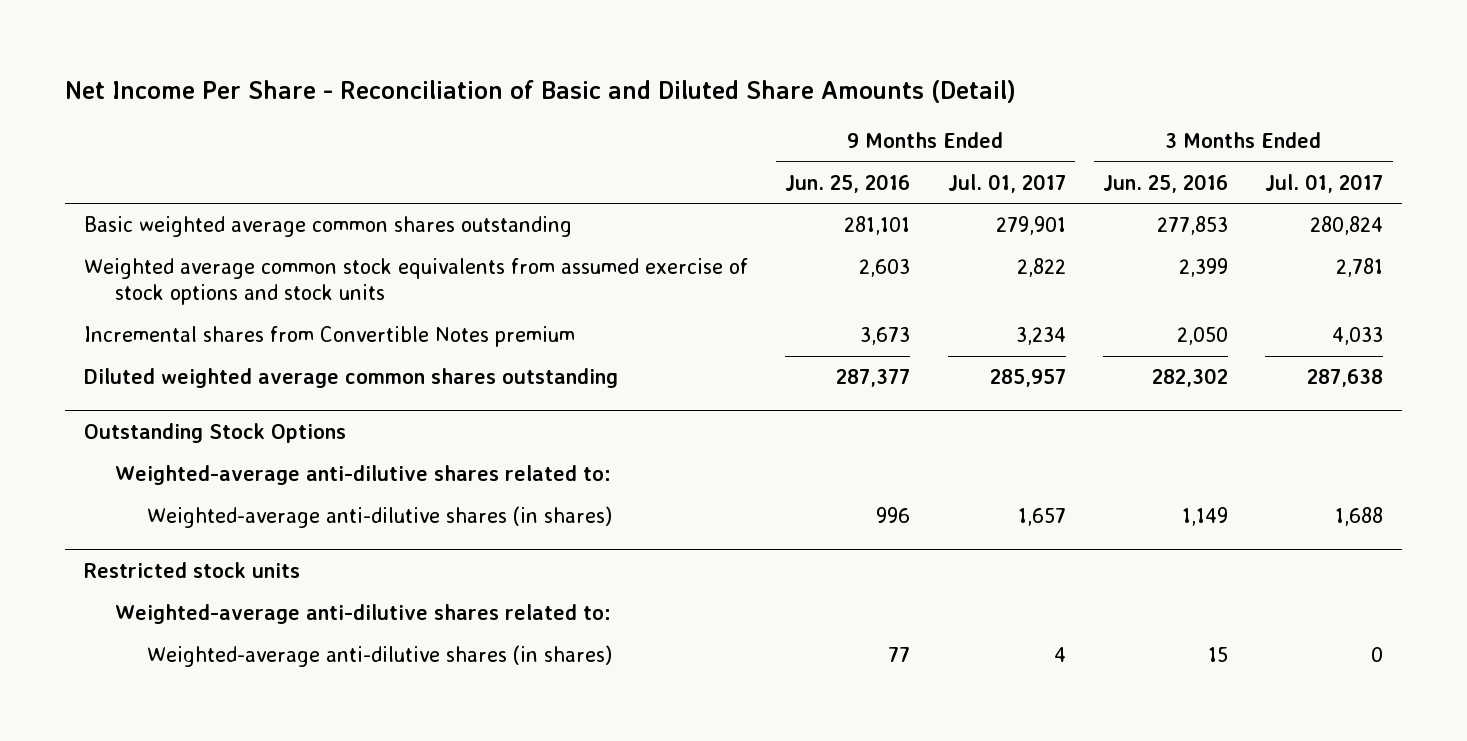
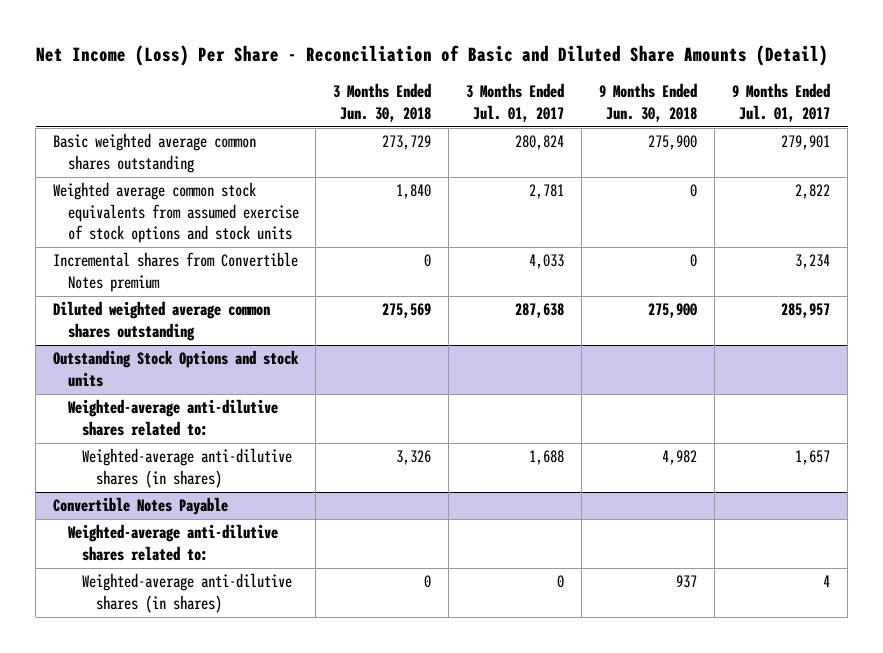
[65,79,1017,103] Net Income Per Share - Reconciliation of Basic and Diluted Share Amounts (Detail) -> [35,45,828,67] Net Income (Loss) Per Share - Reconciliation of Basic and Diluted Share Amounts (Detail)
[785,173,911,193] Jun. 25, 2016 -> none
[1103,173,1229,193] Jun. 25, 2016 -> none
none -> [333,83,432,122] 3 Months Ended Jun. 30, 2018
none -> [599,83,698,122] 9 Months Ended Jun. 30, 2018
[83,423,346,444] Outstanding Stock Options -> [53,350,300,387] Outstanding Stock Options and stock units
[83,562,300,579] Restricted stock units -> none
none -> [53,497,229,516] Convertible Notes Payable

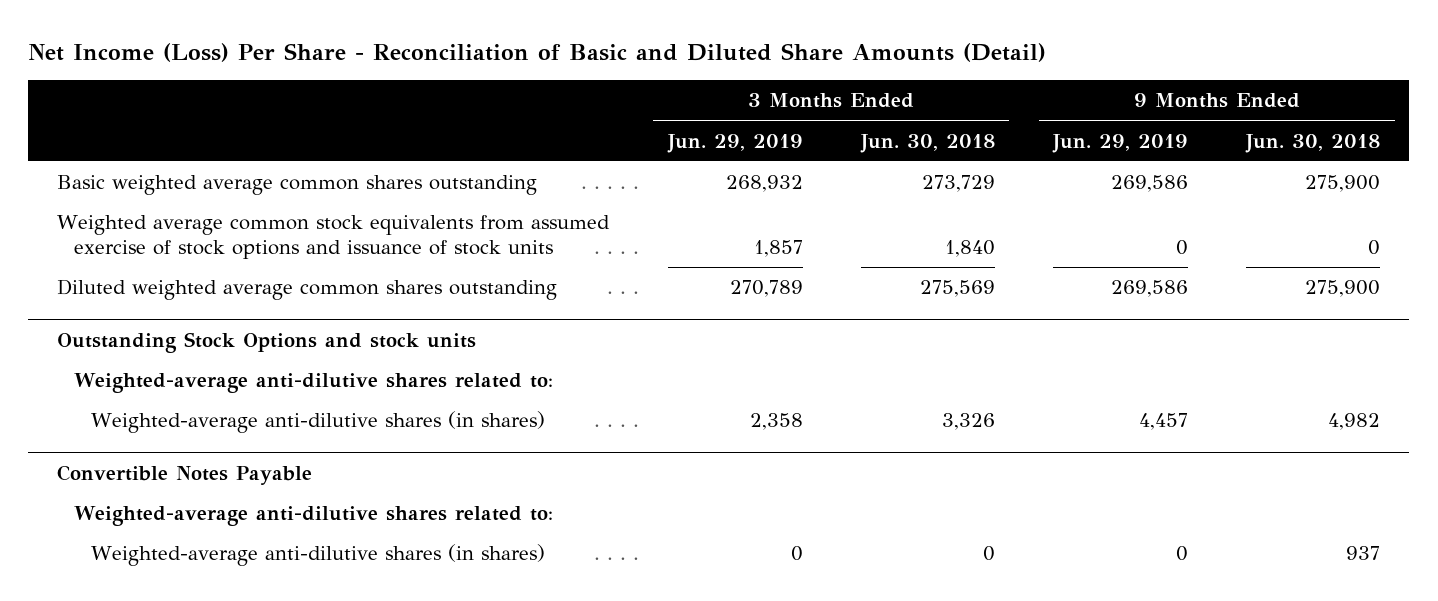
[466,83,565,122] 3 Months Ended Jul. 01, 2017 -> none
[732,83,831,122] 9 Months Ended Jul. 01, 2017 -> none
none -> [666,133,803,153] Jun. 29, 2019
none -> [1052,133,1189,153] Jun. 29, 2019
[53,252,299,292] Incremental shares from Convertible Notes premium -> none
[53,182,299,244] Weighted average common stock equivalents from assumed exercise of stock options and stock units -> [57,215,611,260] Weighted average common stock equivalents from assumed exercise of stock options and issuance of stock units

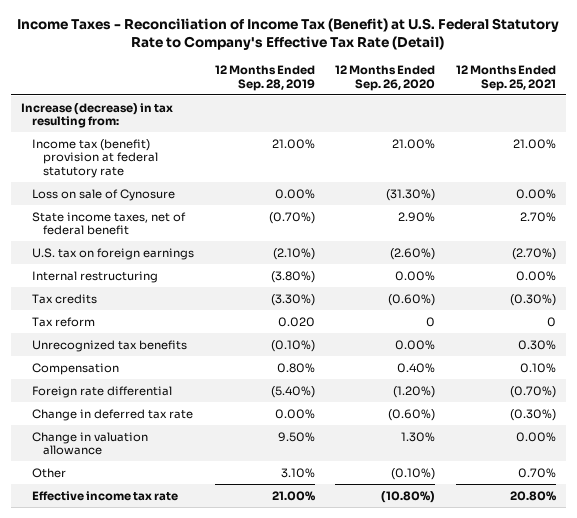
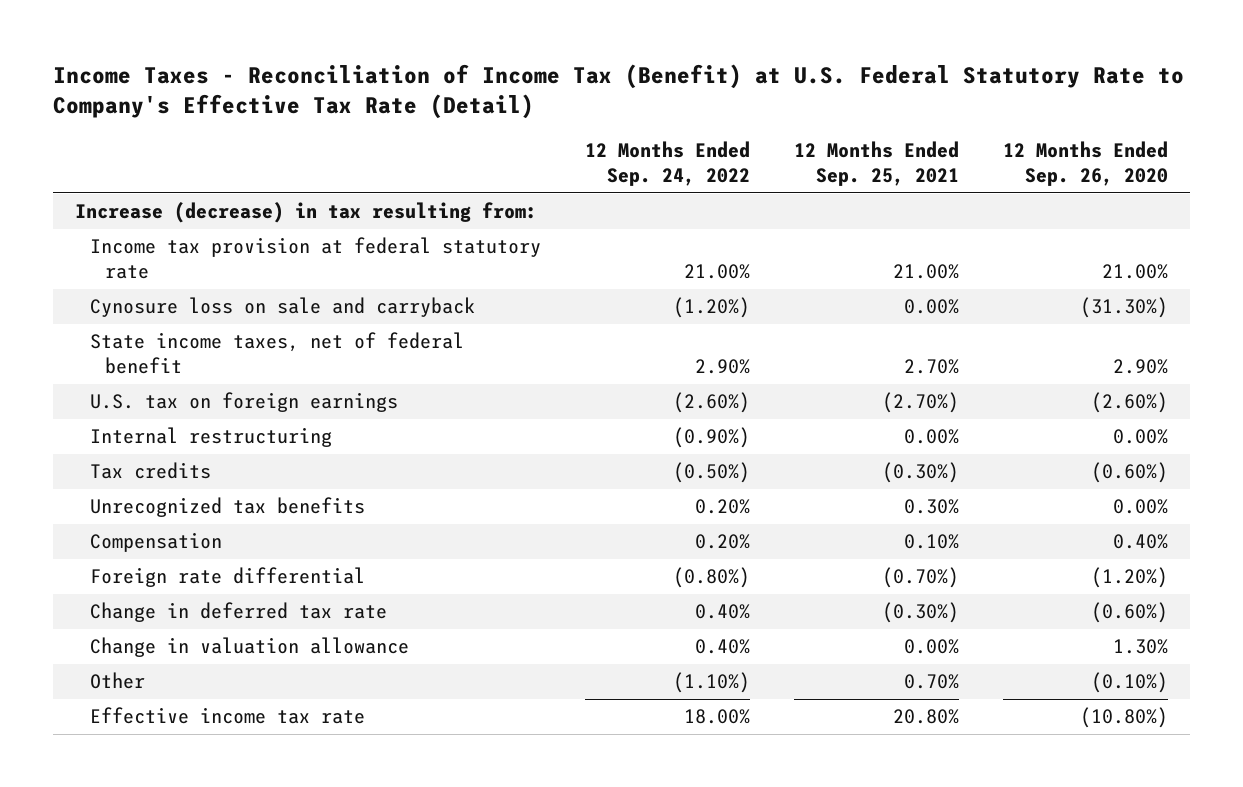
[214,64,315,91] 12 Months Ended Sep. 28, 2019 -> none
none -> [584,140,750,187] 12 Months Ended Sep. 24, 2022
[31,138,158,178] Income tax (benefit) provision at federal statutory rate -> [89,237,541,280] Income tax provision at federal statutory rate
[31,188,175,201] Loss on sale of Cynosure -> [89,297,475,318] Cynosure loss on sale and carryback
[31,316,95,327] Tax reform -> none

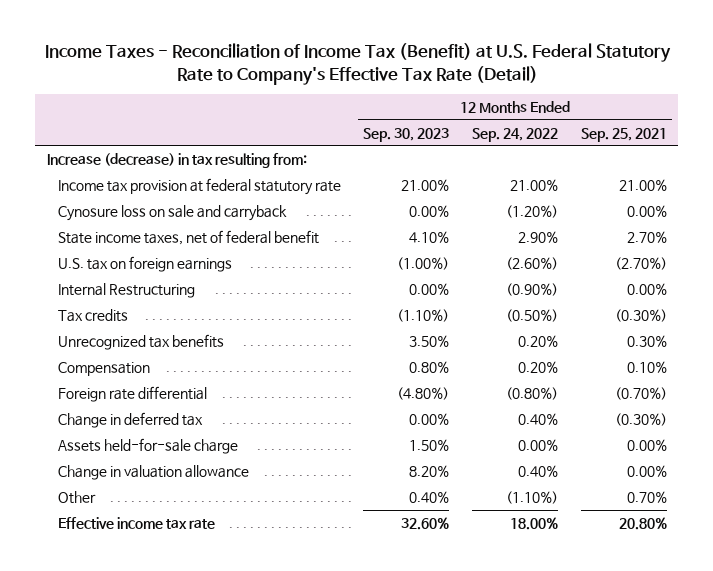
[1003,140,1169,187] 12 Months Ended Sep. 26, 2020 -> none
none -> [363,127,450,142] Sep. 30, 2023
[89,427,332,448] Internal restructuring -> [57,283,195,299] Internal Restructuring
[89,602,387,623] Change in deferred tax rate -> [57,412,203,429] Change in deferred tax
none -> [57,438,238,455] Assets held-for-sale charge

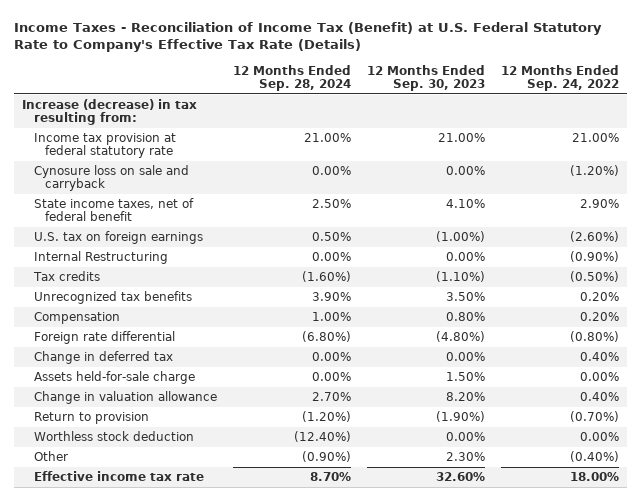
[44,43,671,85] Income Taxes - Reconciliation of Income Tax (Benefit) at U.S. Federal Statutory Rate to Company's Effective Tax Rate (Detail) -> [13,21,602,53] Income Taxes - Reconciliation of Income Tax (Benefit) at U.S. Federal Statutory Rate to Company's Effective Tax Rate (Details)
[580,127,667,142] Sep. 25, 2021 -> none
none -> [232,64,351,91] 12 Months Ended Sep. 28, 2024
none -> [33,411,149,424] Return to provision
none -> [33,430,194,441] Worthless stock deduction
[409,491,450,504] 0.40% -> [445,451,485,461] 2.30%
[506,491,559,505] (1.10%) -> [570,450,620,462] (0.40%)

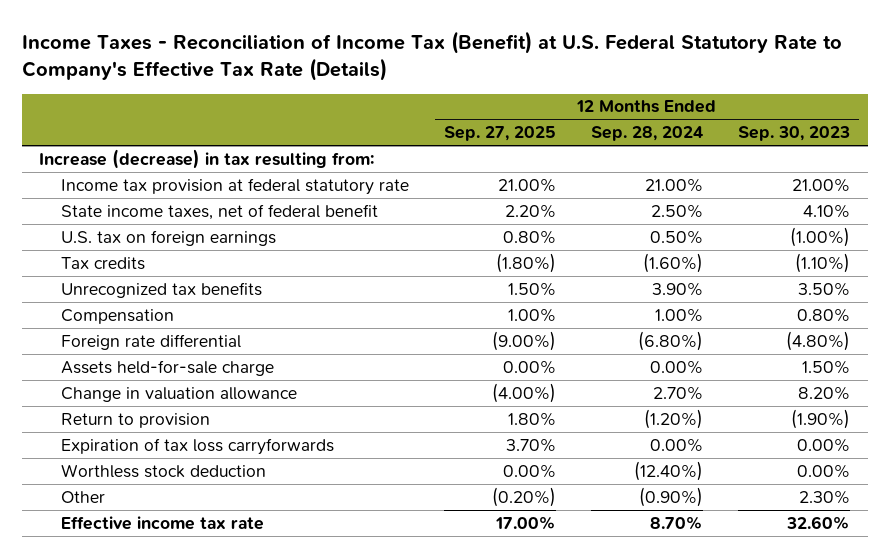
[501,64,620,91] 12 Months Ended Sep. 24, 2022 -> none
none -> [443,126,556,142] Sep. 27, 2025
[33,164,189,192] Cynosure loss on sale and carryback -> none
[33,250,168,264] Internal Restructuring -> none
[33,350,173,364] Change in deferred tax -> none
none -> [60,437,334,455] Expiration of tax loss carryforwards

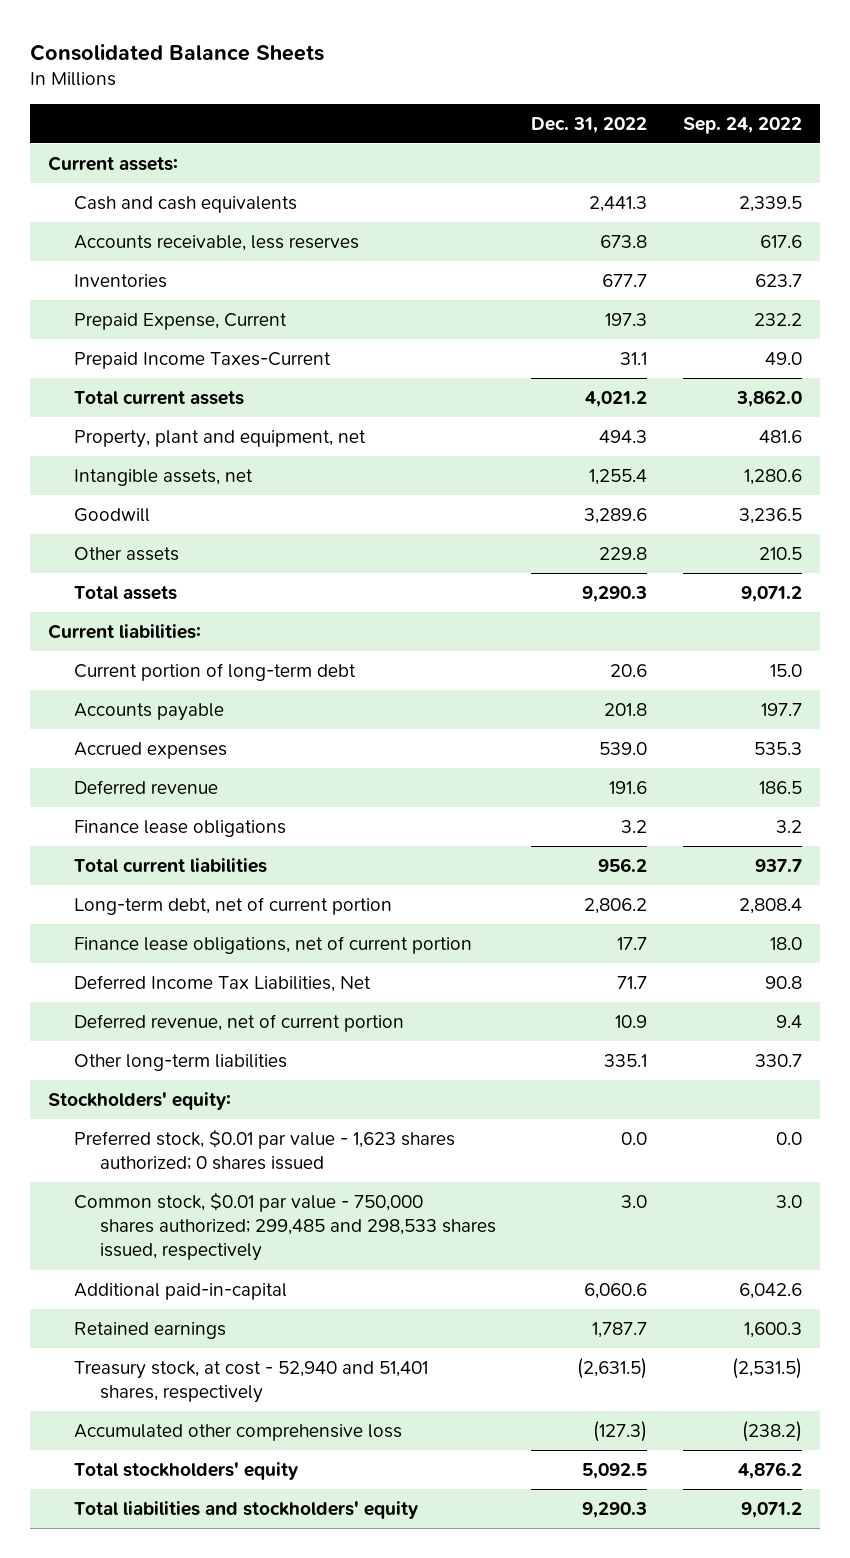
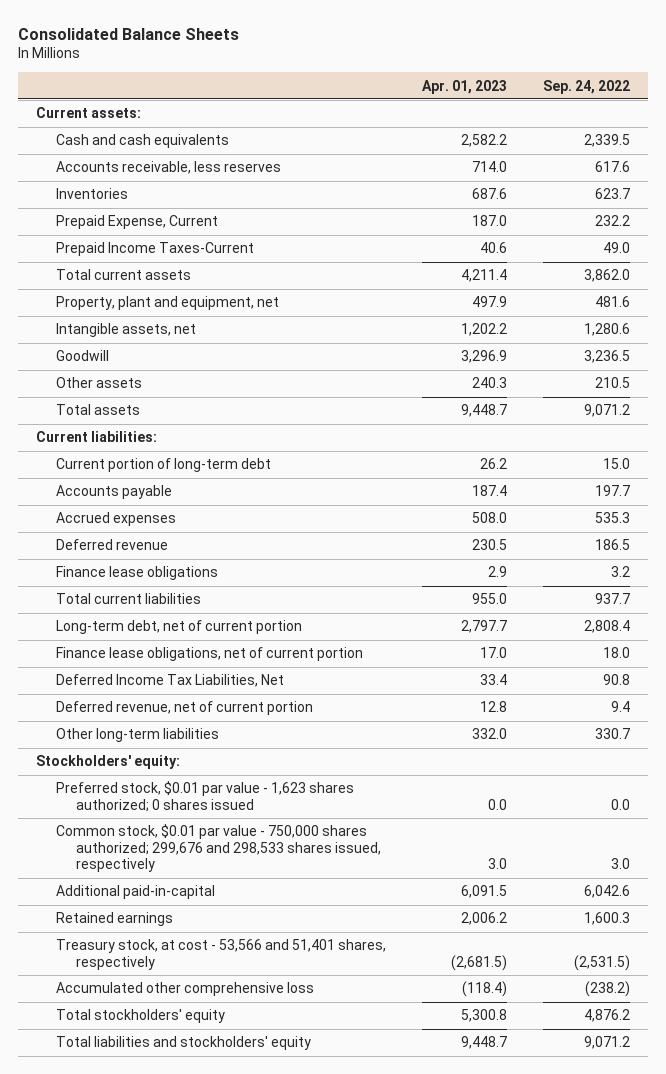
[531,116,648,133] Dec. 31, 2022 -> none
none -> [421,79,507,94] Apr. 01, 2023
[74,1191,497,1262] Common stock, $0.01 par value - 750,000 shares authorized; 299,485 and 298,533 shares issued, respectively -> [56,824,382,873] Common stock, $0.01 par value - 750,000 shares authorized; 299,676 and 298,533 shares issued, respectively
[74,1360,429,1404] Treasury stock, at cost - 52,940 and 51,401 shares, respectively -> [56,939,387,970] Treasury stock, at cost - 53,566 and 51,401 shares, respectively

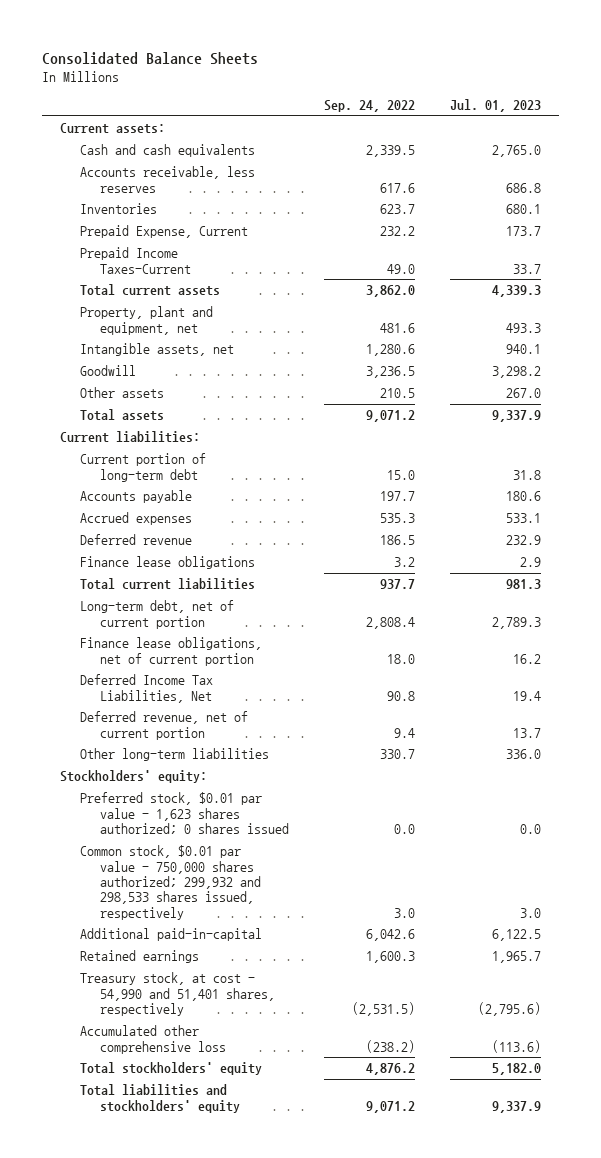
[421,79,507,94] Apr. 01, 2023 -> none
none -> [450,99,542,113] Jul. 01, 2023
[56,824,382,873] Common stock, $0.01 par value - 750,000 shares authorized; 299,676 and 298,533 shares issued, respectively -> [79,845,261,920] Common stock, $0.01 par value - 750,000 shares authorized; 299,932 and 298,533 shares issued, respectively
[56,939,387,970] Treasury stock, at cost - 53,566 and 51,401 shares, respectively -> [79,972,275,1016] Treasury stock, at cost - 54,990 and 51,401 shares, respectively

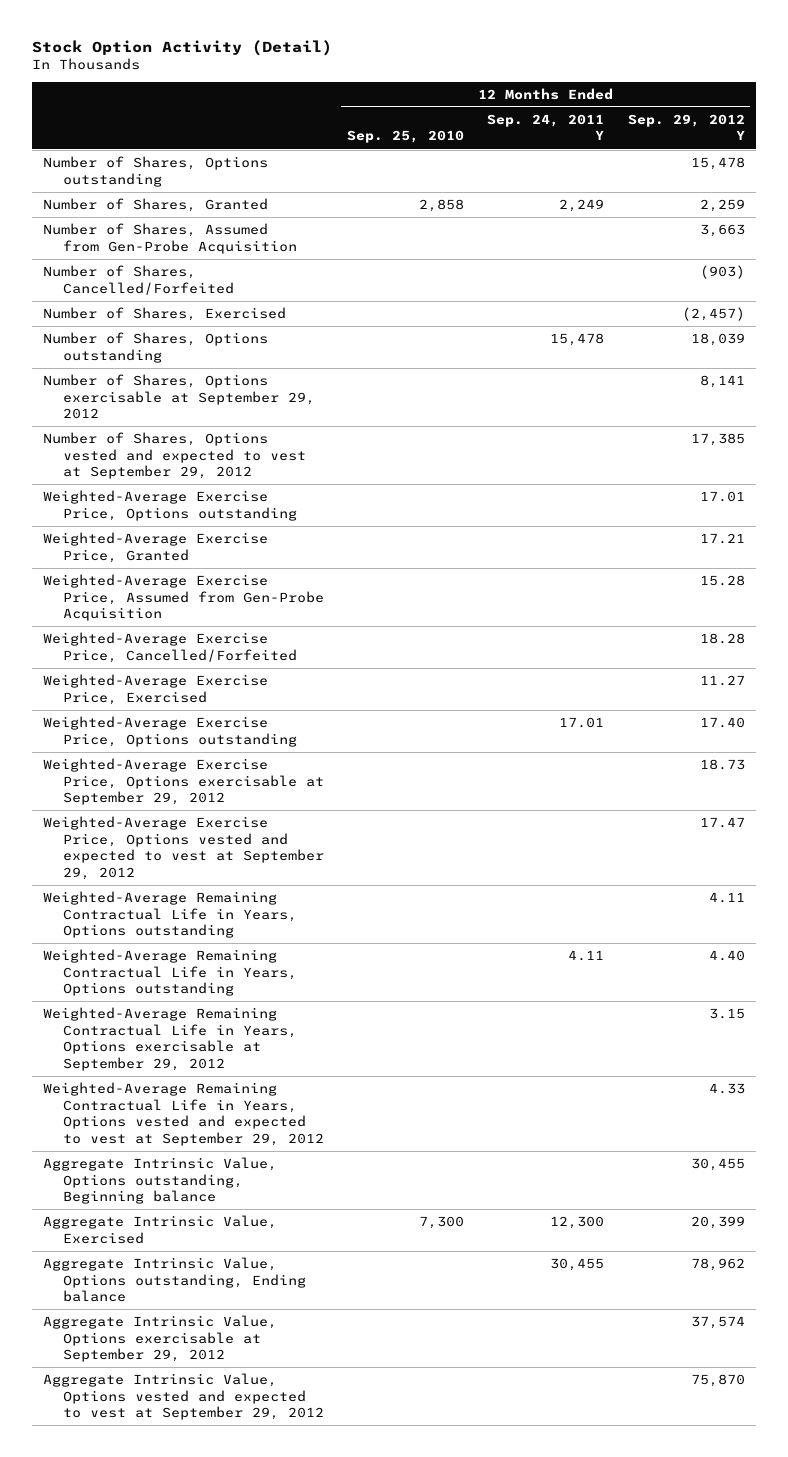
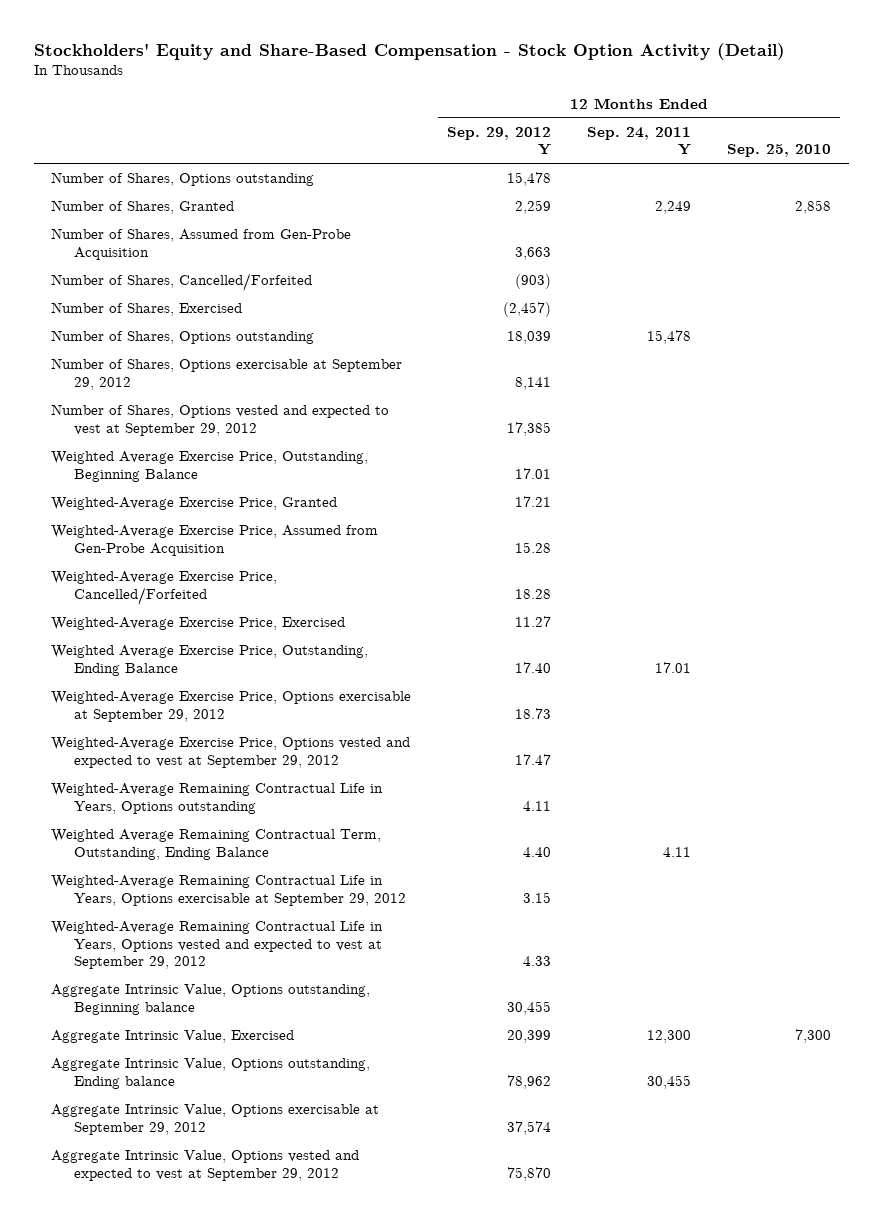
[31,39,332,56] Stock Option Activity (Detail) -> [33,42,785,60] Stockholders' Equity and Share-Based Compensation - Stock Option Activity (Detail)
[43,490,297,521] Weighted-Average Exercise Price, Options outstanding -> [51,451,369,482] Weighted Average Exercise Price, Outstanding, Beginning Balance
[43,716,297,747] Weighted-Average Exercise Price, Options outstanding -> [51,645,369,676] Weighted Average Exercise Price, Outstanding, Ending Balance
[43,949,297,997] Weighted-Average Remaining Contractual Life in Years, Options outstanding -> [51,829,382,860] Weighted Average Remaining Contractual Term, Outstanding, Ending Balance

